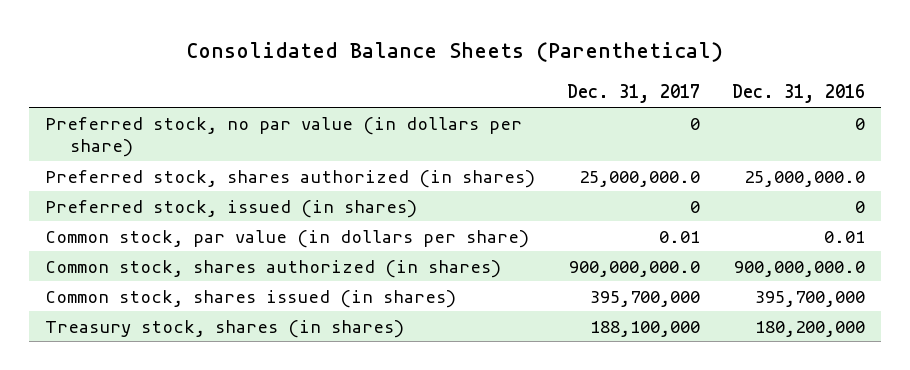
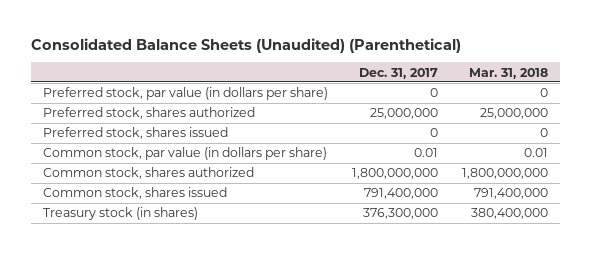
[185,42,723,63] Consolidated Balance Sheets (Parenthetical) -> [30,37,461,53] Consolidated Balance Sheets (Unaudited) (Parenthetical)
[731,84,865,104] Dec. 31, 2016 -> none
none -> [468,67,548,79] Mar. 31, 2018
[44,116,522,158] Preferred stock, no par value (in dollars per share) -> [42,87,328,101] Preferred stock, par value (in dollars per share)
[44,169,535,188] Preferred stock, shares authorized (in shares) -> [42,107,255,120] Preferred stock, shares authorized
[578,170,700,187] 25,000,000.0 -> [369,108,438,120] 25,000,000
[44,199,417,218] Preferred stock, issued (in shares) -> [42,127,228,140] Preferred stock, shares issued
[44,259,501,278] Common stock, shares authorized (in shares) -> [42,167,254,180] Common stock, shares authorized
[568,260,700,277] 900,000,000.0 -> [351,168,438,180] 1,800,000,000
[44,289,456,308] Common stock, shares issued (in shares) -> [42,187,227,200] Common stock, shares issued
[589,290,700,307] 395,700,000 -> [363,188,438,200] 791,400,000
[44,319,404,338] Treasury stock, shares (in shares) -> [42,207,198,221] Treasury stock (in shares)
[589,320,700,337] 188,100,000 -> [362,208,438,220] 376,300,000

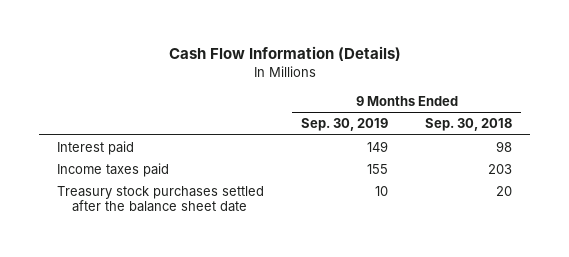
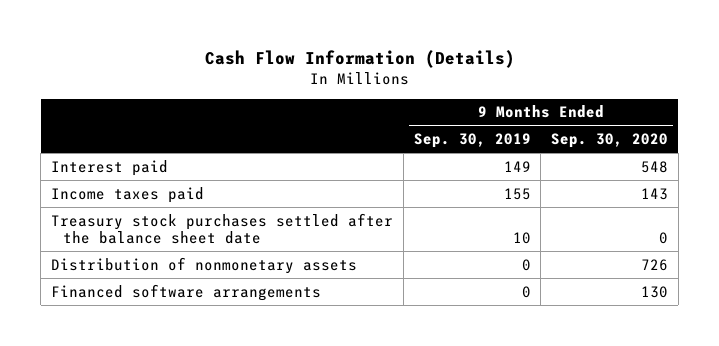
[424,118,512,132] Sep. 30, 2018 -> none
none -> [551,132,669,148] Sep. 30, 2020
none -> [51,256,358,274] Distribution of nonmonetary assets
none -> [51,283,322,301] Financed software arrangements

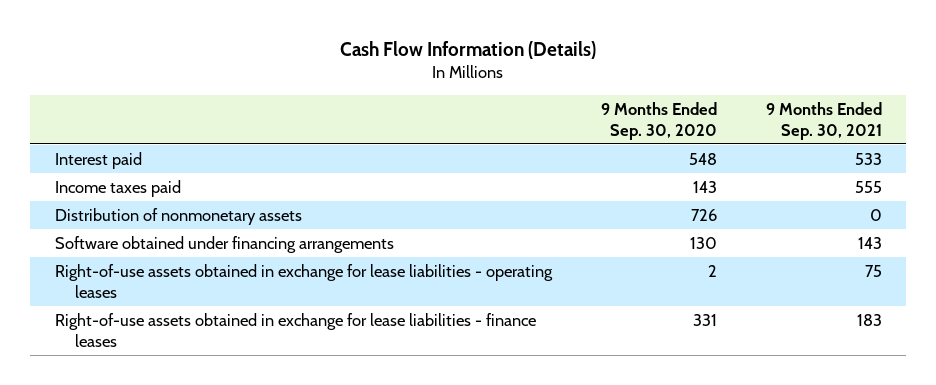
[413,132,531,148] Sep. 30, 2019 -> none
none -> [765,101,882,140] 9 Months Ended Sep. 30, 2021
[51,212,394,245] Treasury stock purchases settled after the balance sheet date -> none
[51,283,322,301] Financed software arrangements -> [54,235,394,253] Software obtained under financing arrangements
none -> [54,263,553,298] Right-of-use assets obtained in exchange for lease liabilities - operating leases
none -> [54,312,536,347] Right-of-use assets obtained in exchange for lease liabilities - finance leases

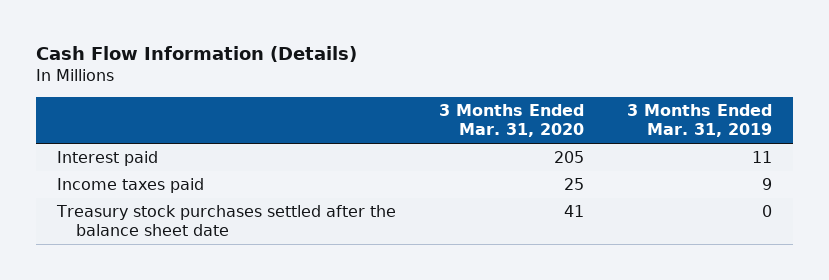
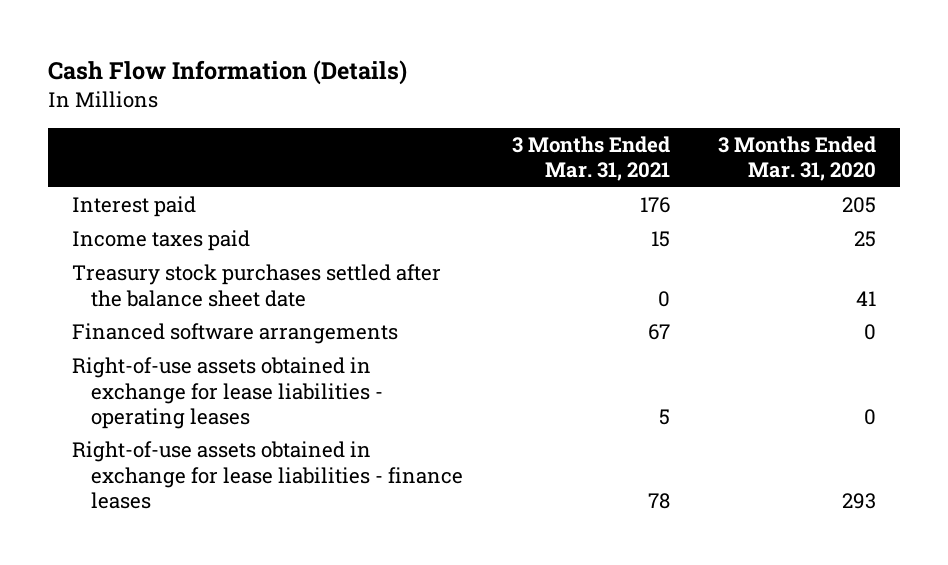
[626,104,772,138] 3 Months Ended Mar. 31, 2019 -> none
none -> [511,135,670,182] 3 Months Ended Mar. 31, 2021
none -> [71,323,398,345] Financed software arrangements
none -> [71,357,383,429] Right-of-use assets obtained in exchange for lease liabilities - operating leases
none -> [71,441,463,509] Right-of-use assets obtained in exchange for lease liabilities - finance leases

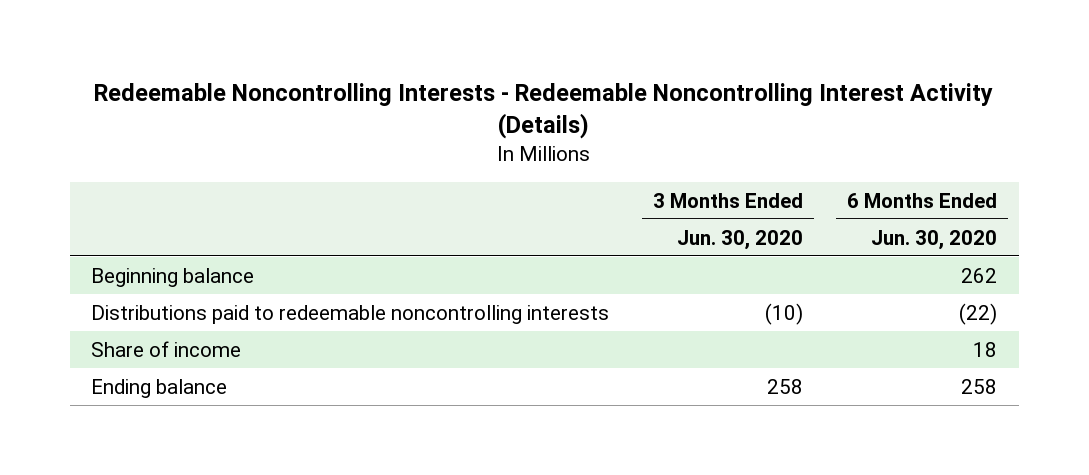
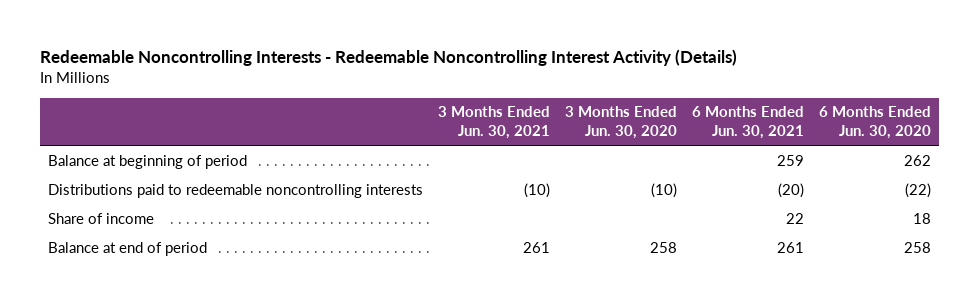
none -> [437,106,550,140] 3 Months Ended Jun. 30, 2021
none -> [692,106,805,140] 6 Months Ended Jun. 30, 2021
[91,267,255,287] Beginning balance -> [47,154,247,169] Balance at beginning of period
[91,378,228,398] Ending balance -> [47,241,207,256] Balance at end of period

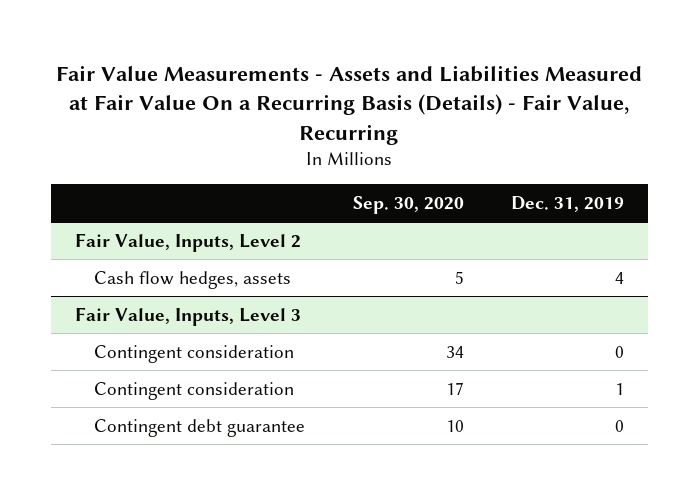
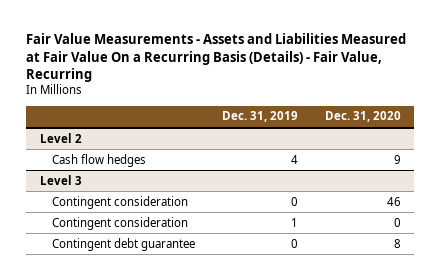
[352,195,464,214] Sep. 30, 2020 -> none
none -> [324,111,401,123] Dec. 31, 2020
[74,232,301,252] Fair Value, Inputs, Level 2 -> [39,132,82,143] Level 2
[94,270,292,289] Cash flow hedges, assets -> [52,153,147,167] Cash flow hedges
[74,306,301,326] Fair Value, Inputs, Level 3 -> [39,174,82,185] Level 3

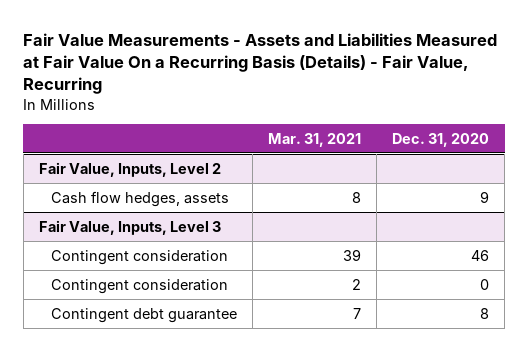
[221,111,298,123] Dec. 31, 2019 -> none
none -> [267,132,361,147] Mar. 31, 2021
[39,132,82,143] Level 2 -> [38,161,221,177] Fair Value, Inputs, Level 2
[52,153,147,167] Cash flow hedges -> [50,190,229,207] Cash flow hedges, assets
[39,174,82,185] Level 3 -> [38,219,221,235] Fair Value, Inputs, Level 3

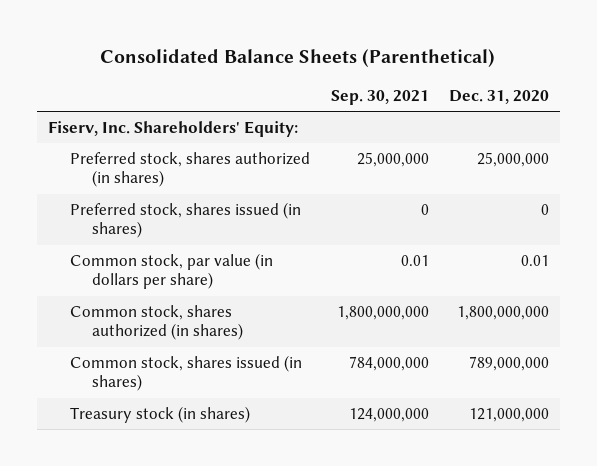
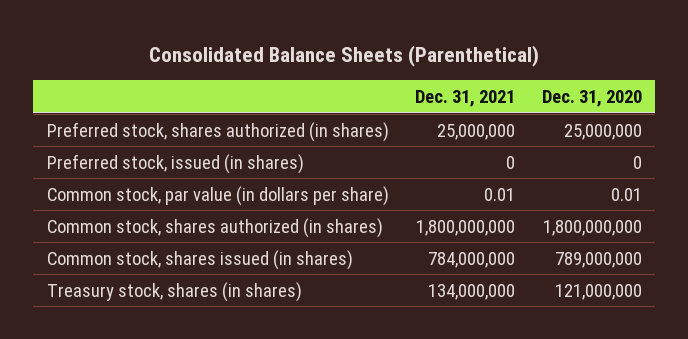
[330,90,429,106] Sep. 30, 2021 -> none
none -> [415,90,516,108] Dec. 31, 2021
[47,121,298,138] Fiserv, Inc. Shareholders' Equity: -> none
[69,202,301,239] Preferred stock, shares issued (in shares) -> [46,153,304,174] Preferred stock, issued (in shares)
[69,406,250,424] Treasury stock (in shares) -> [46,281,302,302] Treasury stock, shares (in shares)

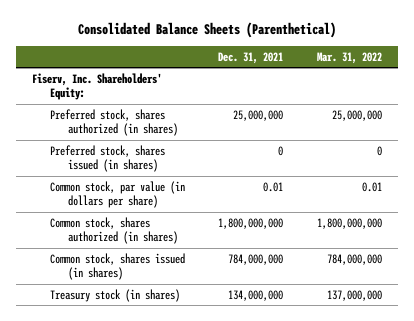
[541,90,642,108] Dec. 31, 2020 -> none
none -> [316,52,382,65] Mar. 31, 2022
none -> [32,72,163,101] Fiserv, Inc. Shareholders' Equity:
[46,153,304,174] Preferred stock, issued (in shares) -> [49,144,165,173] Preferred stock, shares issued (in shares)
[46,281,302,302] Treasury stock, shares (in shares) -> [49,288,180,302] Treasury stock (in shares)

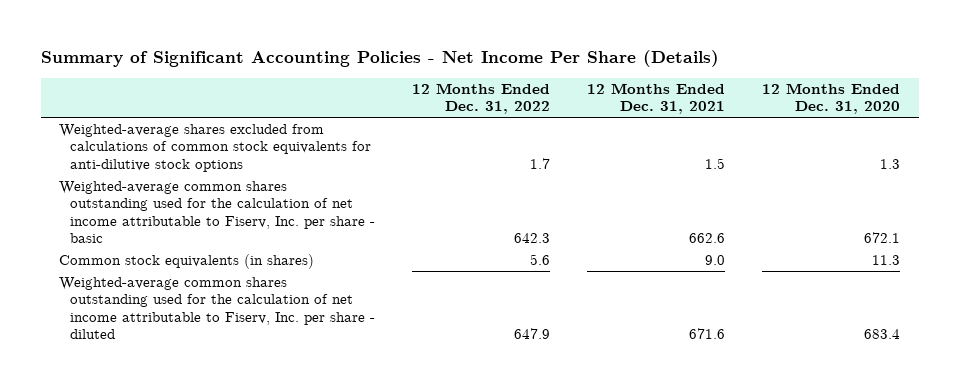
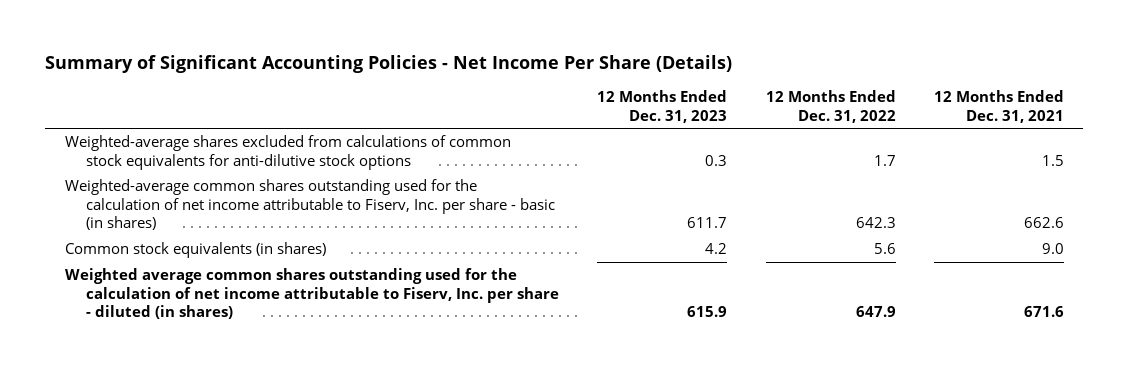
[762,82,901,114] 12 Months Ended Dec. 31, 2020 -> none
none -> [597,90,728,123] 12 Months Ended Dec. 31, 2023
[59,181,376,243] Weighted-average common shares outstanding used for the calculation of net income attributable to Fiserv, Inc. per share - basic -> [64,179,556,231] Weighted-average common shares outstanding used for the calculation of net income attributable to Fiserv, Inc. per share - basic (in shares)
[59,277,376,339] Weighted-average common shares outstanding used for the calculation of net income attributable to Fiserv, Inc. per share - diluted -> [64,268,560,320] Weighted average common shares outstanding used for the calculation of net income attributable to Fiserv, Inc. per share - diluted (in shares)

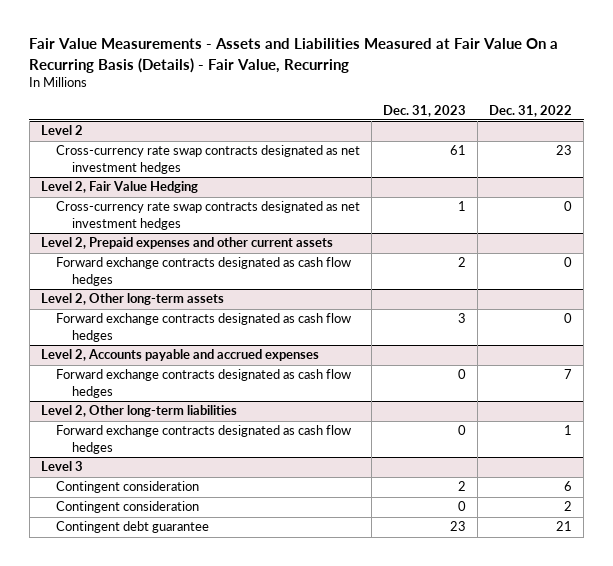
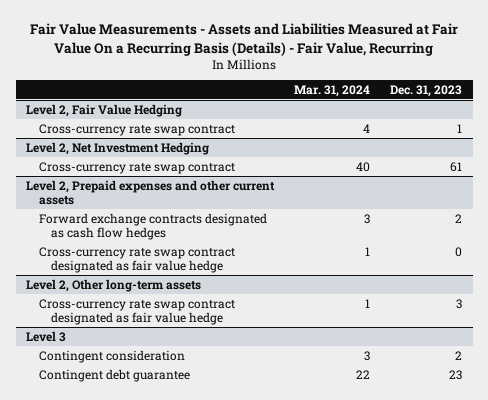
[489,104,573,117] Dec. 31, 2022 -> none
none -> [294,84,371,97] Mar. 31, 2024
[40,125,83,136] Level 2 -> none
[56,145,361,174] Cross-currency rate swap contracts designated as net investment hedges -> none
[56,201,361,230] Cross-currency rate swap contracts designated as net investment hedges -> [38,123,235,136] Cross-currency rate swap contract
none -> [25,141,209,155] Level 2, Net Investment Hedging
none -> [38,161,235,174] Cross-currency rate swap contract
none -> [38,246,235,274] Cross-currency rate swap contract designated as fair value hedge
[56,313,352,342] Forward exchange contracts designated as cash flow hedges -> none
[40,349,319,362] Level 2, Accounts payable and accrued expenses -> none
[56,369,352,398] Forward exchange contracts designated as cash flow hedges -> none
[40,405,237,418] Level 2, Other long-term liabilities -> none
[56,425,352,454] Forward exchange contracts designated as cash flow hedges -> none
none -> [38,298,235,326] Cross-currency rate swap contract designated as fair value hedge
[56,501,200,514] Contingent consideration -> none

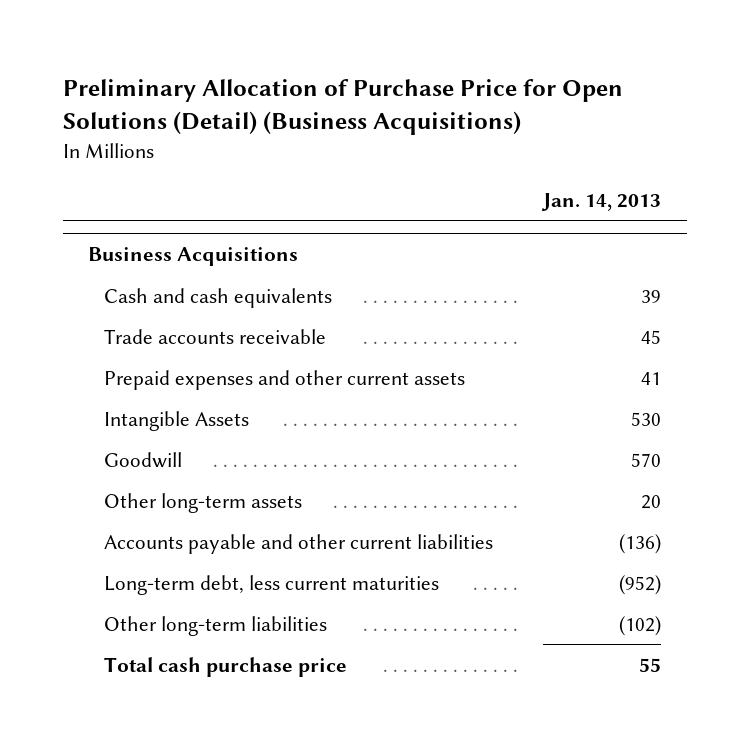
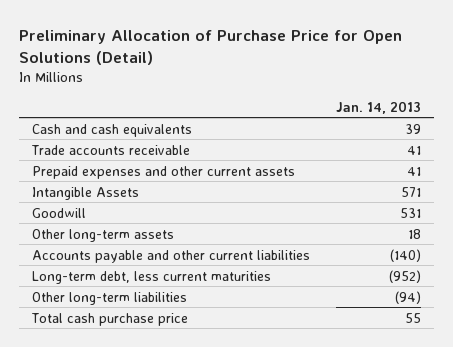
[63,79,624,136] Preliminary Allocation of Purchase Price for Open Solutions (Detail) (Business Acquisitions) -> [18,29,402,65] Preliminary Allocation of Purchase Price for Open Solutions (Detail)
[88,247,299,267] Business Acquisitions -> none
[641,329,662,344] 45 -> [407,145,422,155] 41
[631,411,662,426] 530 -> [401,186,422,197] 571
[631,452,662,467] 570 -> [400,207,422,218] 531
[641,494,662,509] 20 -> [408,228,422,239] 18
[619,533,662,554] (136) -> [390,248,422,262] (140)
[619,615,662,636] (102) -> [395,290,422,304] (94)

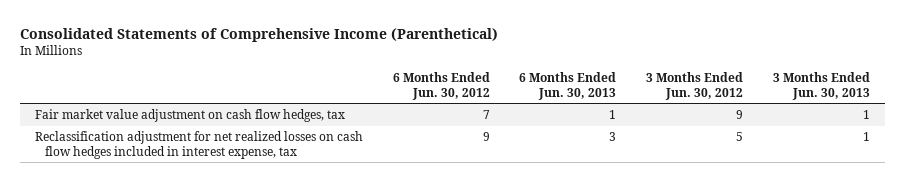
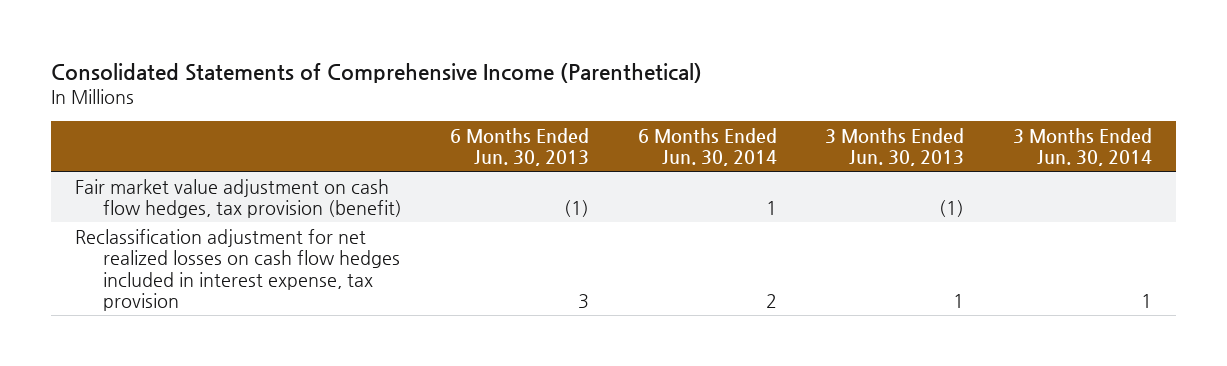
[392,72,490,100] 6 Months Ended Jun. 30, 2012 -> none
[646,72,744,100] 3 Months Ended Jun. 30, 2012 -> none
none -> [637,127,777,167] 6 Months Ended Jun. 30, 2014
none -> [1012,127,1152,167] 3 Months Ended Jun. 30, 2014
[34,109,345,123] Fair market value adjustment on cash flow hedges, tax -> [75,178,402,219] Fair market value adjustment on cash flow hedges, tax provision (benefit)
[609,110,617,120] 1 -> [564,200,590,218] (1)
[863,110,871,120] 1 -> [939,200,965,218] (1)
[34,131,363,159] Reclassification adjustment for net realized losses on cash flow hedges included in interest expense, tax -> [75,228,400,312] Reclassification adjustment for net realized losses on cash flow hedges included in interest expense, tax provision

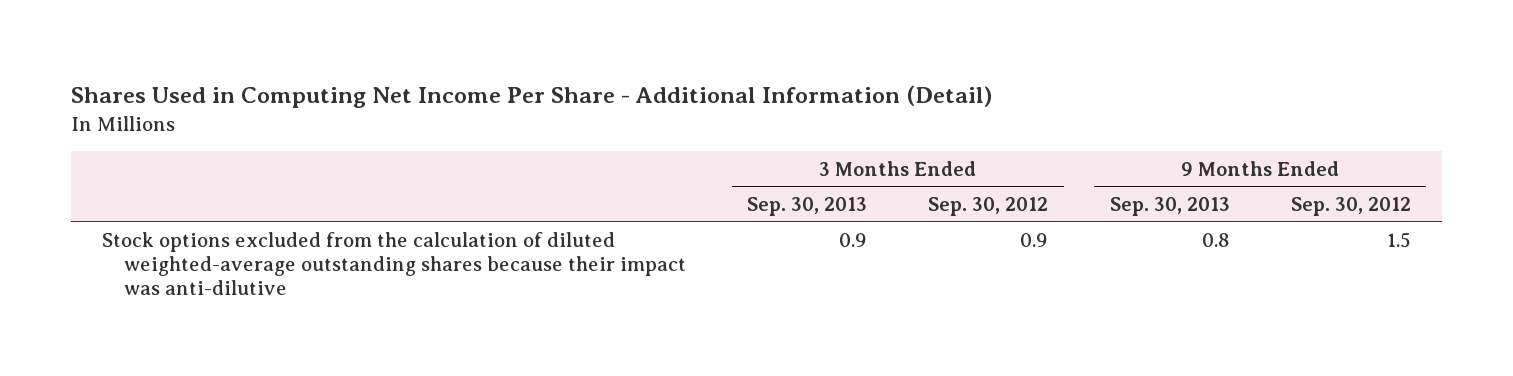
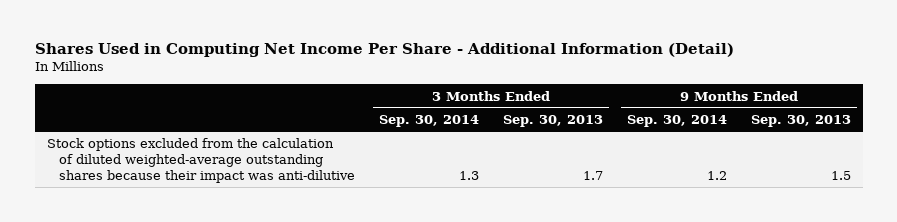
[928,196,1049,216] Sep. 30, 2012 -> none
[1290,196,1411,216] Sep. 30, 2012 -> none
none -> [378,115,479,128] Sep. 30, 2014
none -> [626,115,727,128] Sep. 30, 2014
[839,232,868,247] 0.9 -> [582,170,603,180] 1.7
[1201,232,1230,247] 0.8 -> [830,170,851,180] 1.5

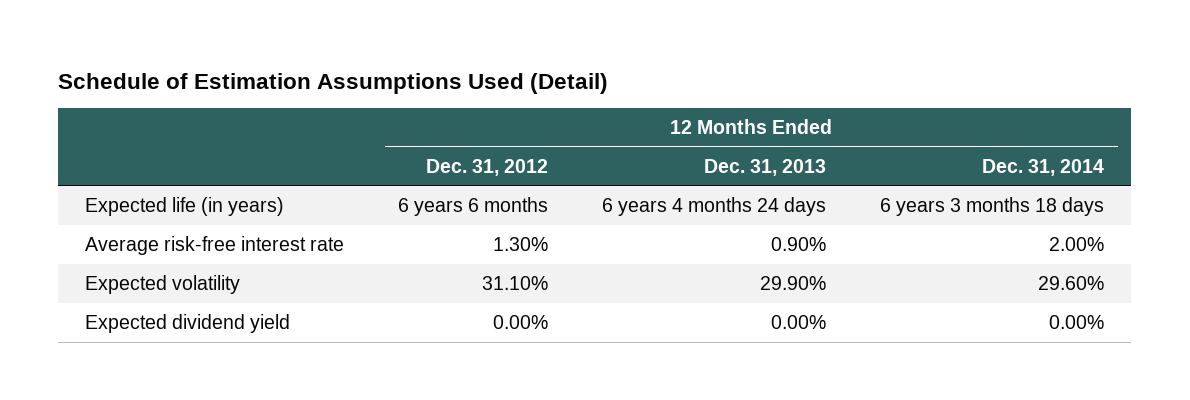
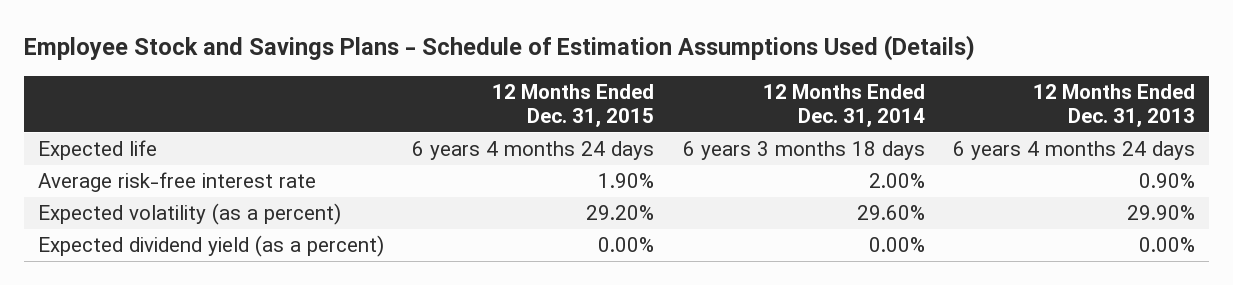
[58,72,609,94] Schedule of Estimation Assumptions Used (Detail) -> [23,35,975,62] Employee Stock and Savings Plans - Schedule of Estimation Assumptions Used (Details)
[426,159,549,177] Dec. 31, 2012 -> none
none -> [492,83,655,128] 12 Months Ended Dec. 31, 2015
[85,197,285,217] Expected life (in years) -> [37,140,157,161] Expected life
[85,275,241,295] Expected volatility -> [37,203,341,226] Expected volatility (as a percent)
[85,314,291,334] Expected dividend yield -> [37,235,384,258] Expected dividend yield (as a percent)

